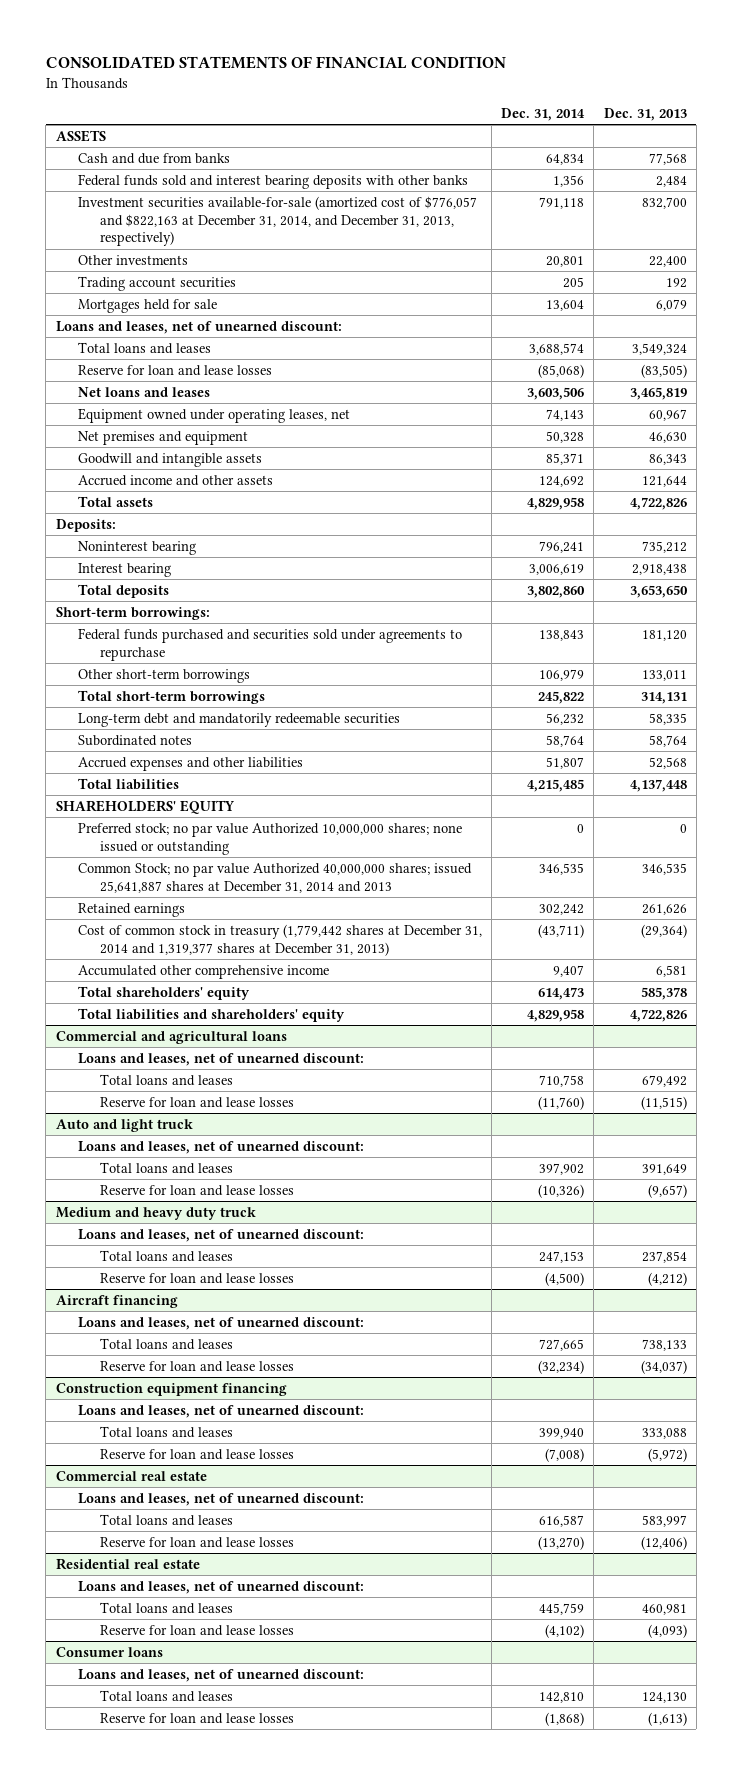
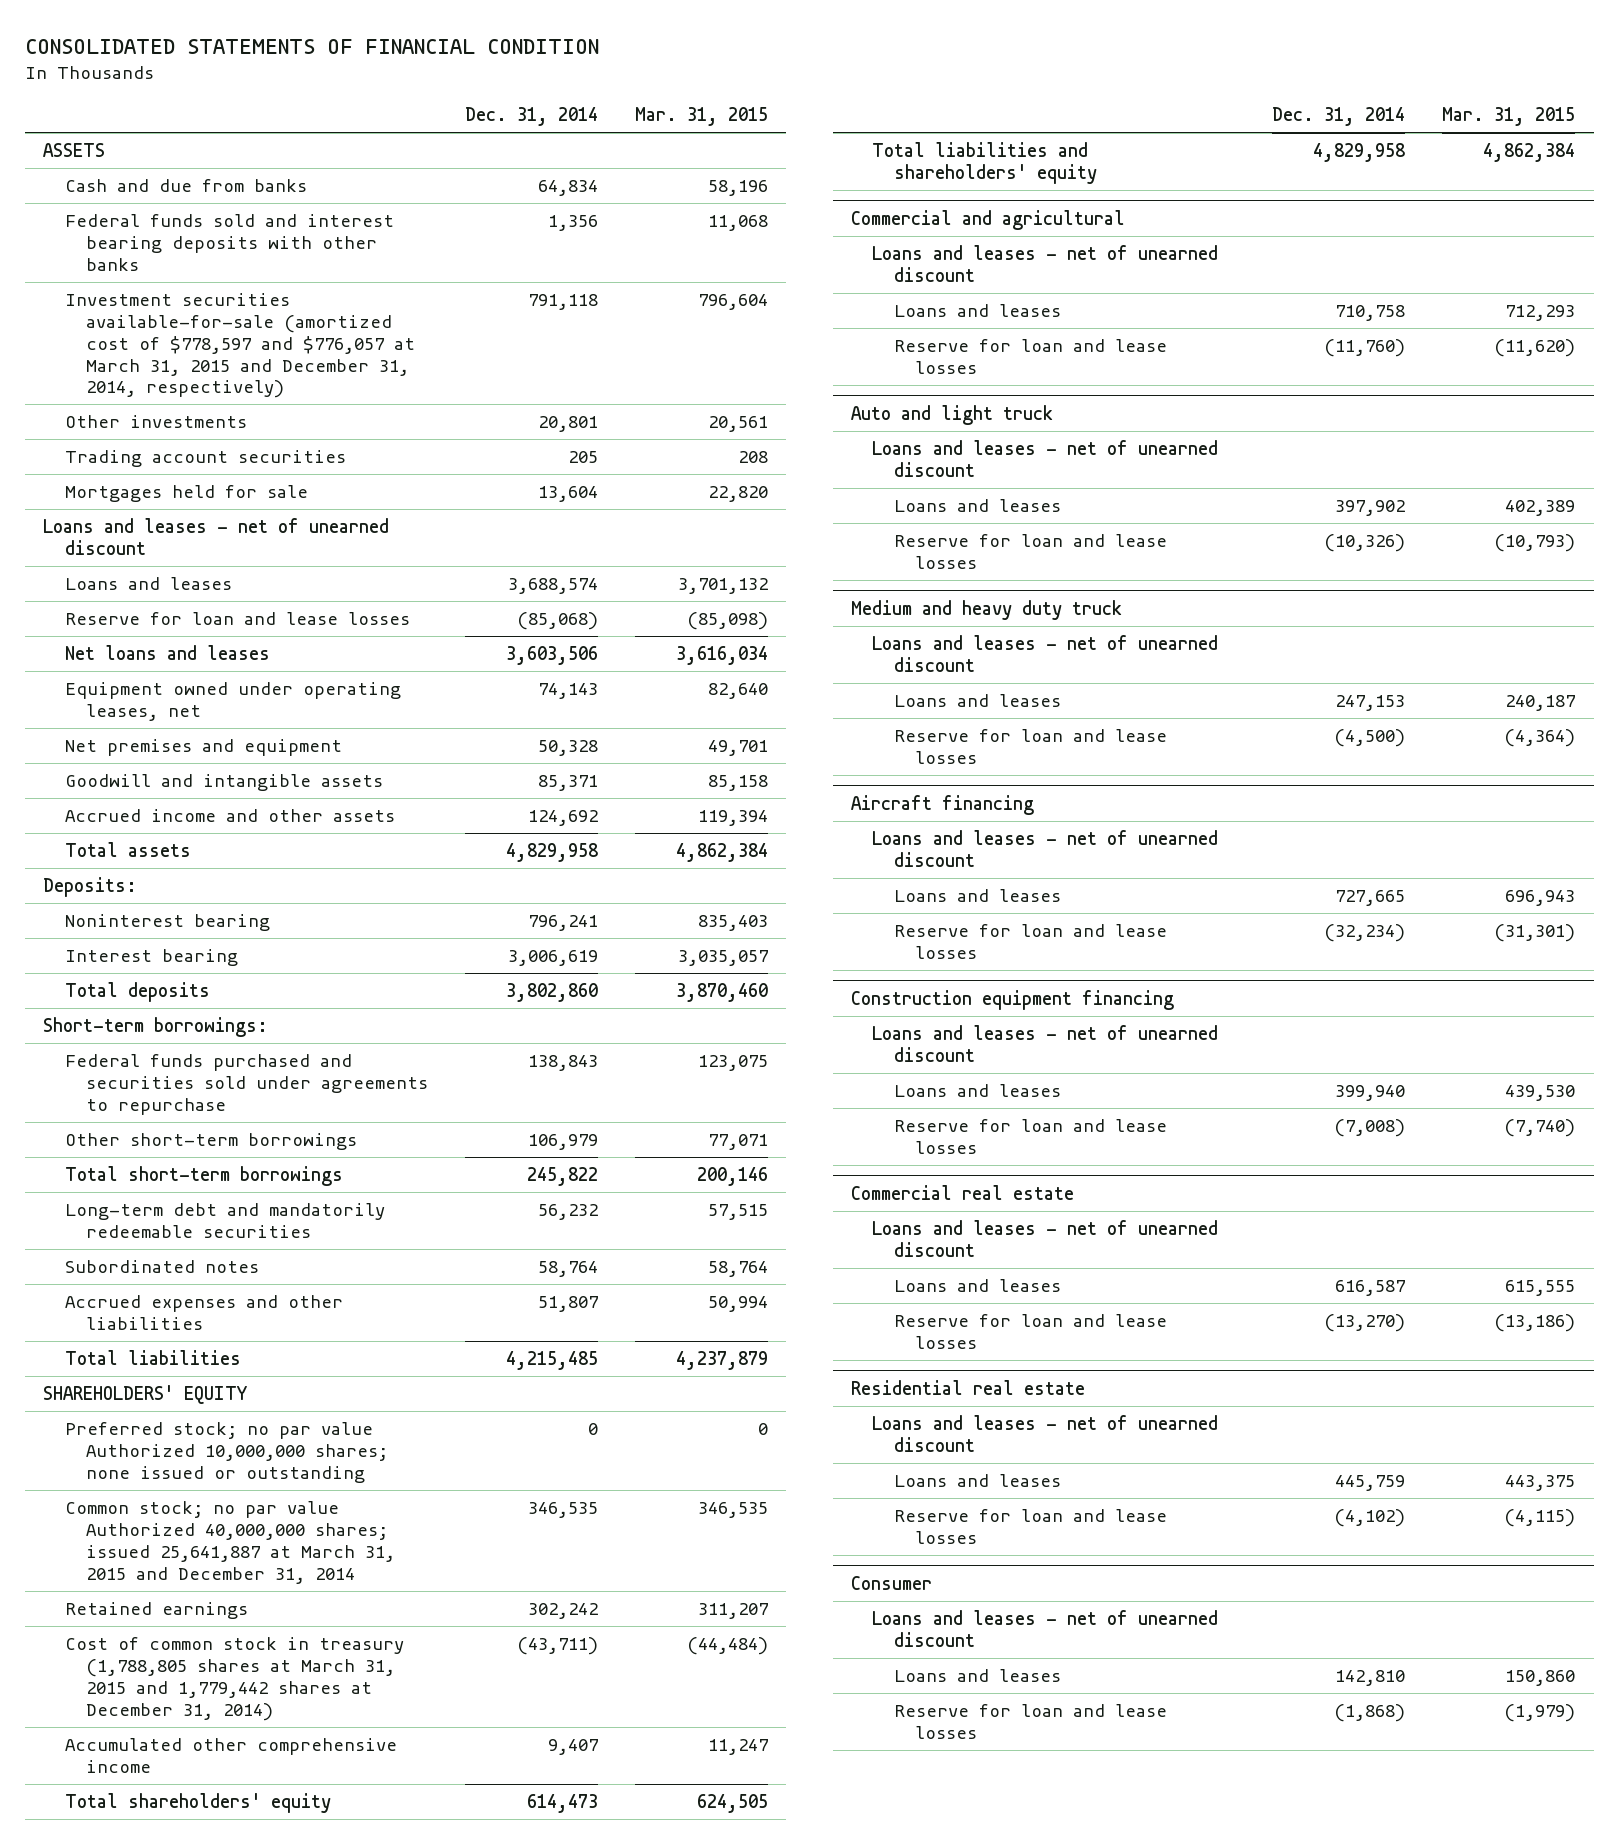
[603,107,687,121] Dec. 31, 2013 -> none
none -> [634,107,768,127] Mar. 31, 2015
[77,195,477,247] Investment securities available-for-sale (amortized cost of $776,057 and $822,163 at December 31, 2014, and December 31, 2013, respectively) -> [64,292,415,399] Investment securities available-for-sale (amortized cost of $778,597 and $776,057 at March 31, 2015 and December 31, 2014, respectively)
[55,320,342,334] Loans and leases, net of unearned discount: -> [43,517,390,555] Loans and leases - net of unearned discount
[77,341,211,354] Total loans and leases -> [64,576,232,590] Loans and leases
[77,862,472,893] Common Stock; no par value Authorized 40,000,000 shares; issued 25,641,887 shares at December 31, 2014 and 2013 -> [64,1500,395,1584] Common stock; no par value Authorized 40,000,000 shares; issued 25,641,887 at March 31, 2015 and December 31, 2014
[77,923,482,956] Cost of common stock in treasury (1,779,442 shares at December 31, 2014 and 1,319,377 shares at December 31, 2013) -> [64,1636,404,1721] Cost of common stock in treasury (1,788,805 shares at March 31, 2015 and 1,779,442 shares at December 31, 2014)
[55,1030,287,1044] Commercial and agricultural loans -> [850,209,1125,230] Commercial and agricultural
[77,1052,364,1066] Loans and leases, net of unearned discount: -> [872,244,1219,282] Loans and leases - net of unearned discount
[99,1073,233,1086] Total loans and leases -> [893,303,1061,317] Loans and leases
[77,1140,364,1154] Loans and leases, net of unearned discount: -> [872,439,1219,477] Loans and leases - net of unearned discount
[99,1161,233,1174] Total loans and leases -> [893,498,1061,512] Loans and leases
[77,1228,364,1242] Loans and leases, net of unearned discount: -> [872,634,1219,672] Loans and leases - net of unearned discount
[99,1249,233,1262] Total loans and leases -> [893,693,1061,707] Loans and leases
[77,1316,364,1330] Loans and leases, net of unearned discount: -> [872,829,1219,867] Loans and leases - net of unearned discount
[99,1337,233,1350] Total loans and leases -> [893,888,1061,902] Loans and leases
[77,1404,364,1418] Loans and leases, net of unearned discount: -> [872,1024,1219,1062] Loans and leases - net of unearned discount
[99,1425,233,1438] Total loans and leases -> [893,1083,1061,1097] Loans and leases
[77,1492,364,1506] Loans and leases, net of unearned discount: -> [872,1219,1219,1257] Loans and leases - net of unearned discount
[99,1513,233,1526] Total loans and leases -> [893,1278,1061,1292] Loans and leases
[77,1580,364,1594] Loans and leases, net of unearned discount: -> [872,1414,1219,1452] Loans and leases - net of unearned discount
[99,1601,233,1614] Total loans and leases -> [893,1473,1061,1487] Loans and leases
[55,1646,163,1657] Consumer loans -> [850,1575,932,1590] Consumer
[77,1668,364,1682] Loans and leases, net of unearned discount: -> [872,1609,1219,1647] Loans and leases - net of unearned discount
[99,1689,233,1702] Total loans and leases -> [893,1668,1061,1682] Loans and leases

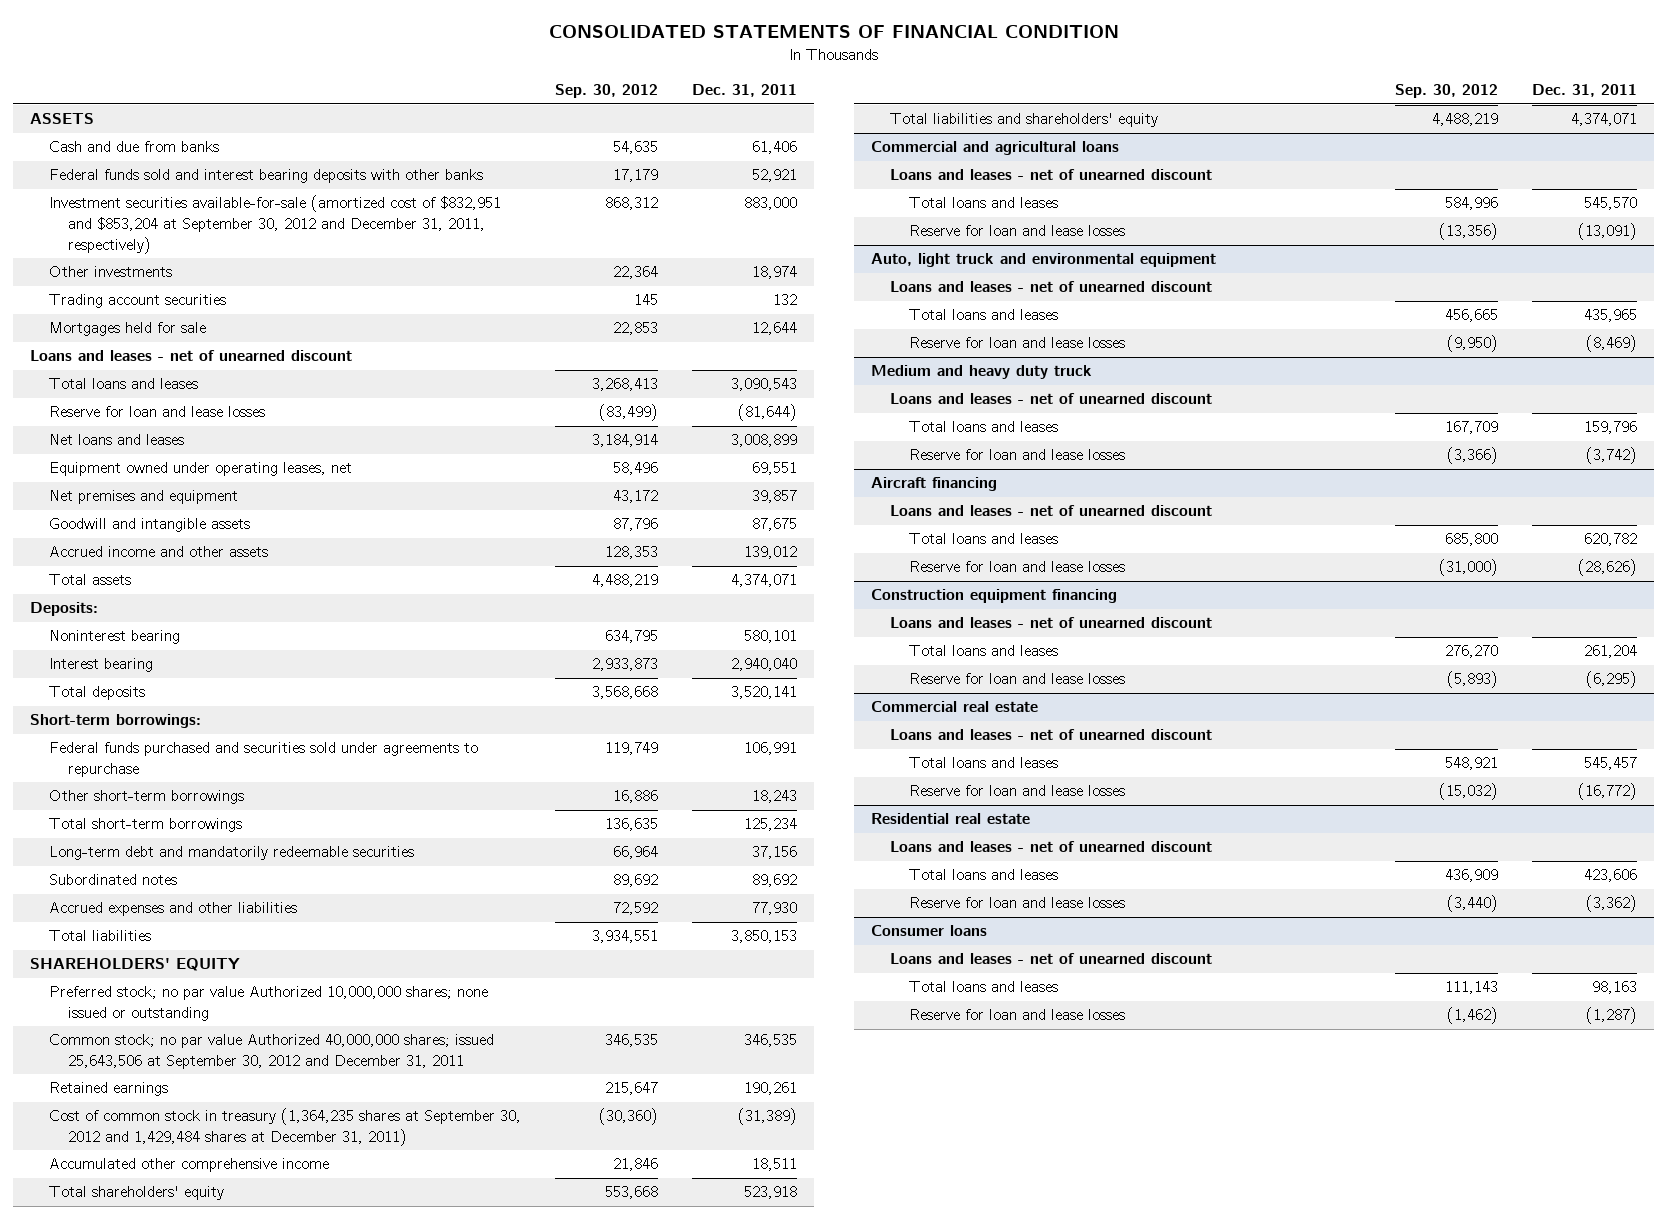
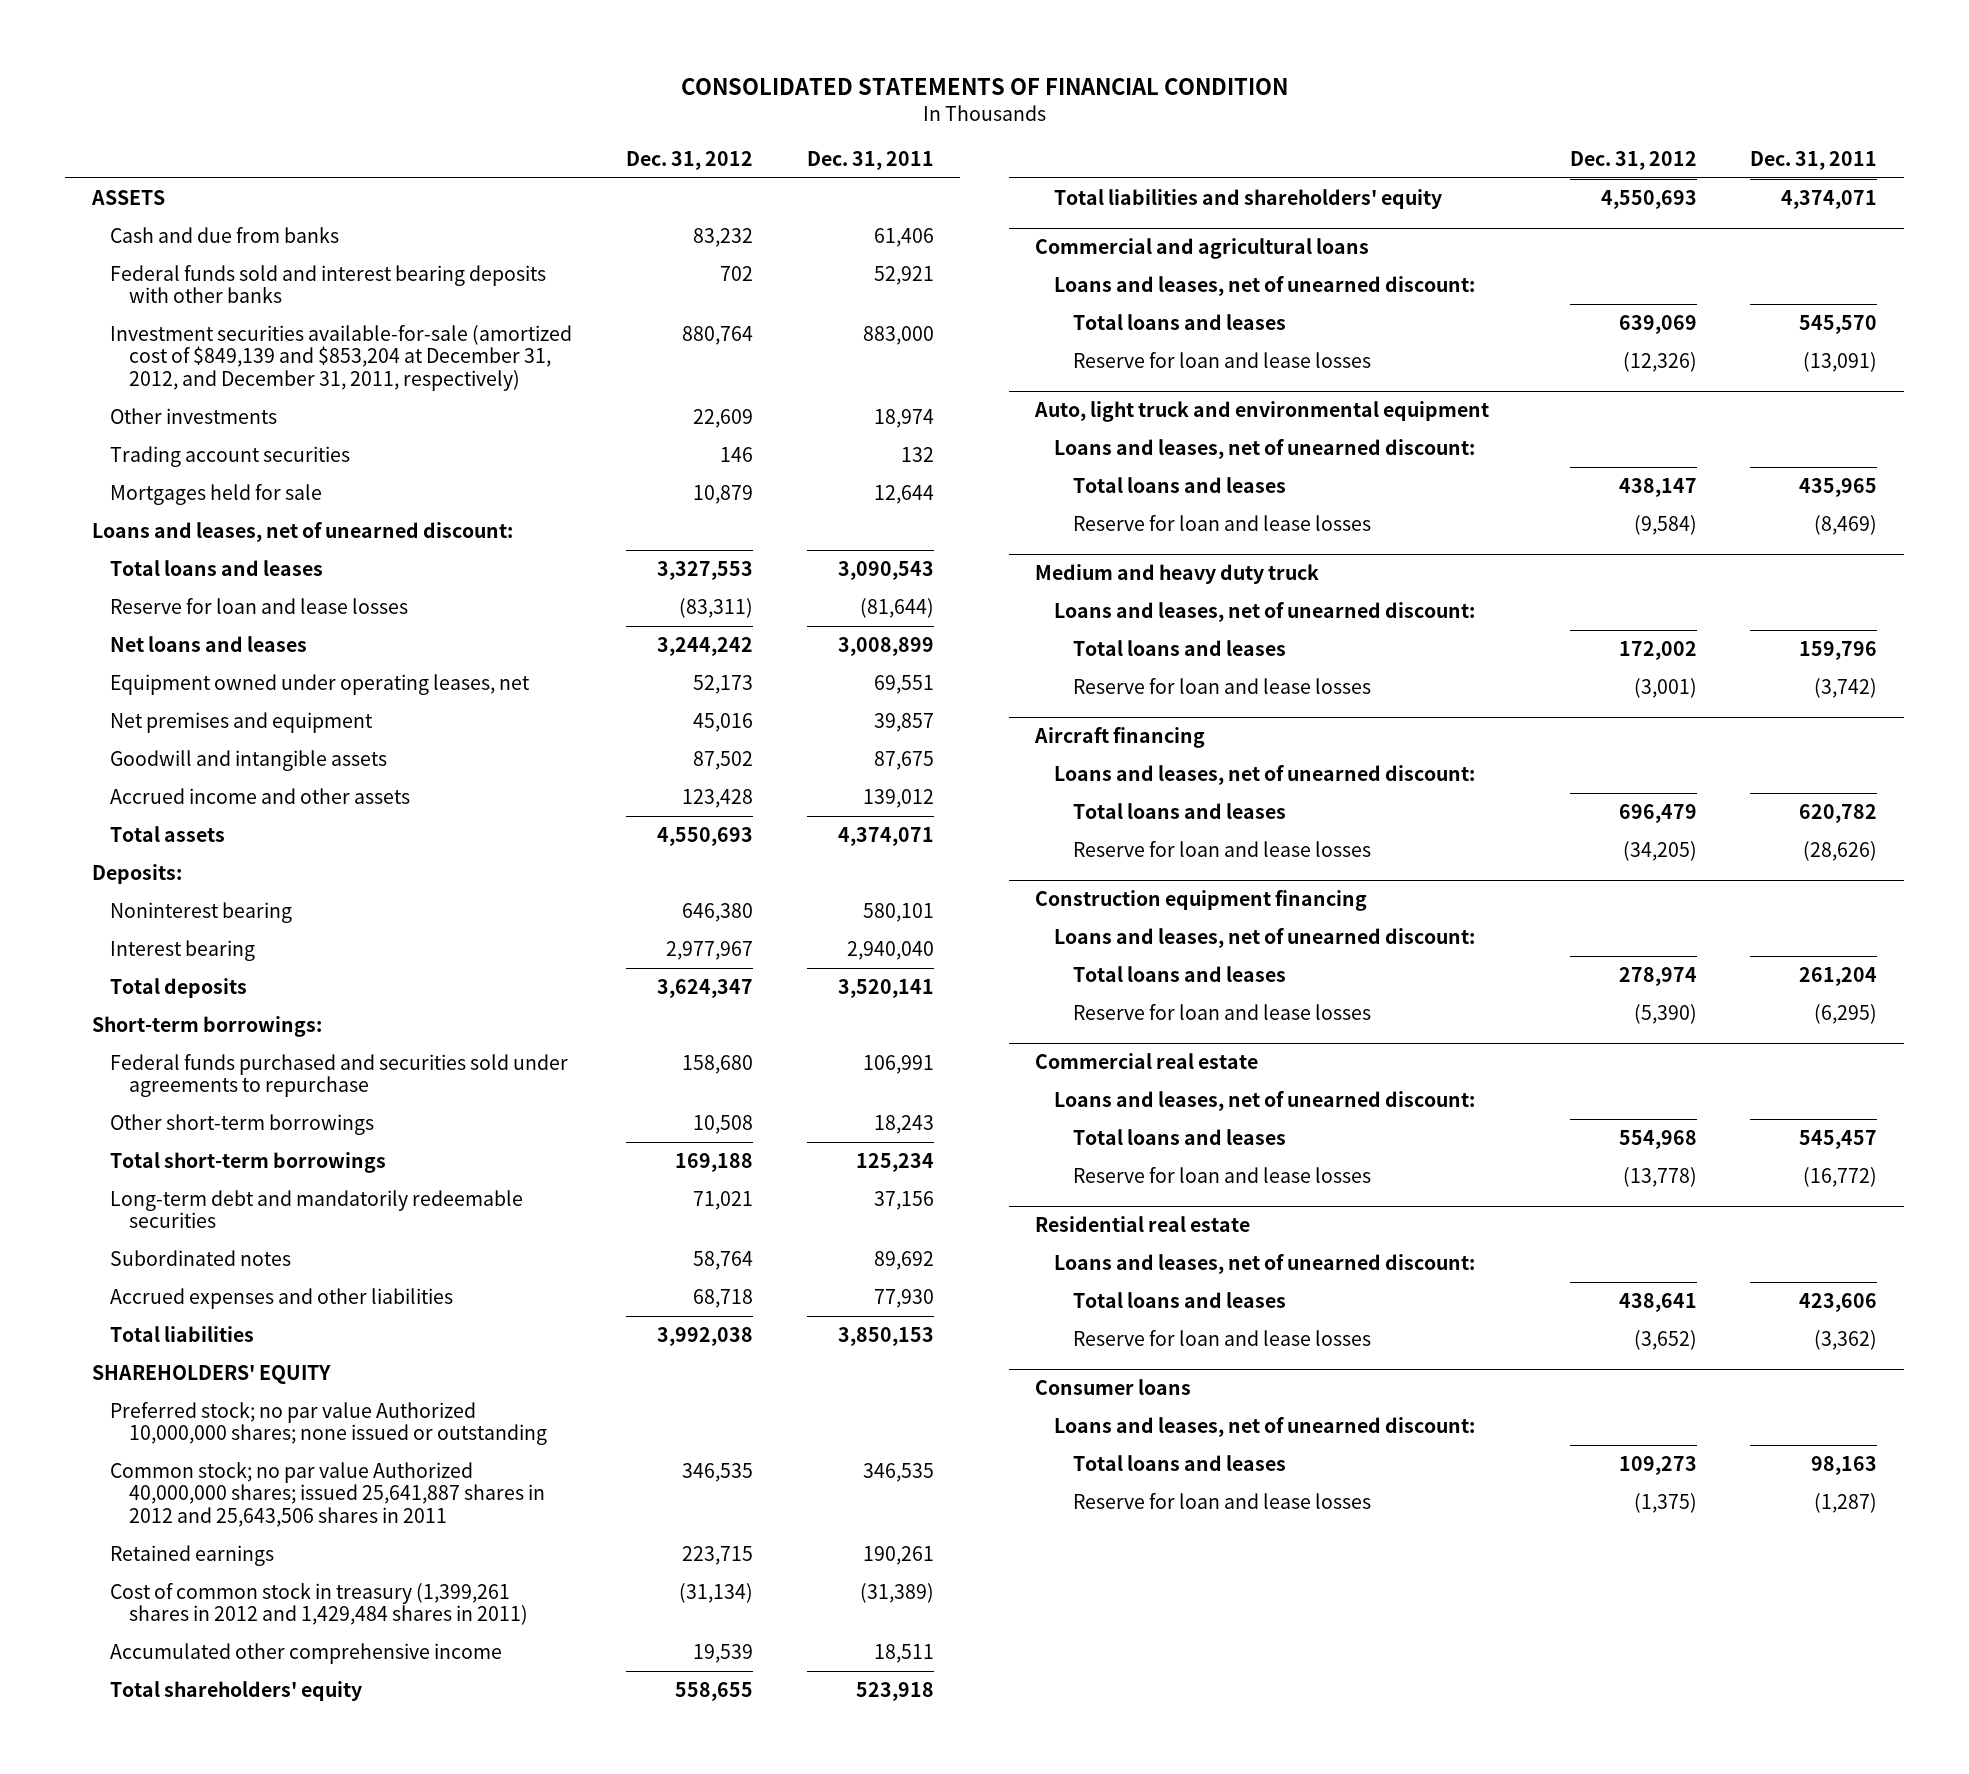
[555,84,659,99] Sep. 30, 2012 -> none
none -> [625,150,753,170] Dec. 31, 2012
[49,195,502,254] Investment securities available-for-sale (amortized cost of $832,951 and $853,204 at September 30, 2012 and December 31, 2011, respectively) -> [110,324,573,392] Investment securities available-for-sale (amortized cost of $849,139 and $853,204 at December 31, 2012, and December 31, 2011, respectively)
[30,350,353,362] Loans and leases - net of unearned discount -> [91,521,513,542] Loans and leases, net of unearned discount:
[49,1034,495,1070] Common stock; no par value Authorized 40,000,000 shares; issued 25,643,506 at September 30, 2012 and December 31, 2011 -> [110,1461,546,1528] Common stock; no par value Authorized 40,000,000 shares; issued 25,641,887 shares in 2012 and 25,643,506 shares in 2011
[49,1108,522,1147] Cost of common stock in treasury (1,364,235 shares at September 30, 2012 and 1,429,484 shares at December 31, 2011) -> [110,1582,529,1626] Cost of common stock in treasury (1,399,261 shares in 2012 and 1,429,484 shares in 2011)
[889,169,1212,181] Loans and leases - net of unearned discount -> [1054,275,1476,296] Loans and leases, net of unearned discount:
[889,281,1212,293] Loans and leases - net of unearned discount -> [1054,438,1476,459] Loans and leases, net of unearned discount:
[889,393,1212,405] Loans and leases - net of unearned discount -> [1054,601,1476,622] Loans and leases, net of unearned discount:
[889,505,1212,517] Loans and leases - net of unearned discount -> [1054,764,1476,785] Loans and leases, net of unearned discount:
[889,617,1212,629] Loans and leases - net of unearned discount -> [1054,927,1476,948] Loans and leases, net of unearned discount:
[889,729,1212,741] Loans and leases - net of unearned discount -> [1054,1090,1476,1111] Loans and leases, net of unearned discount:
[889,841,1212,853] Loans and leases - net of unearned discount -> [1054,1253,1476,1274] Loans and leases, net of unearned discount:
[889,953,1212,965] Loans and leases - net of unearned discount -> [1054,1416,1476,1437] Loans and leases, net of unearned discount:

